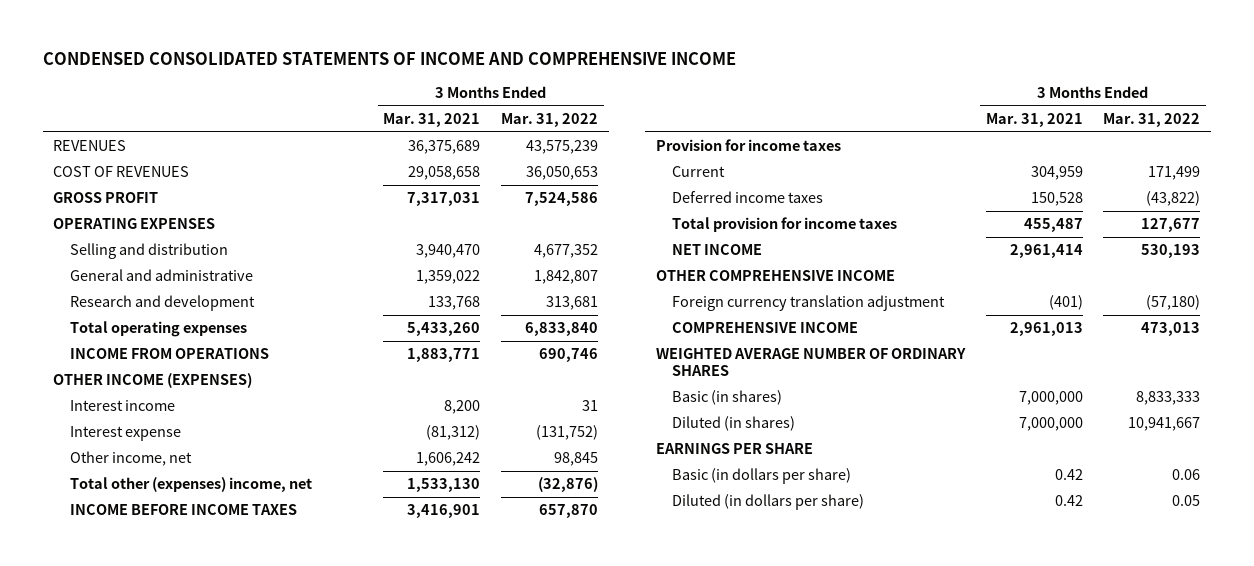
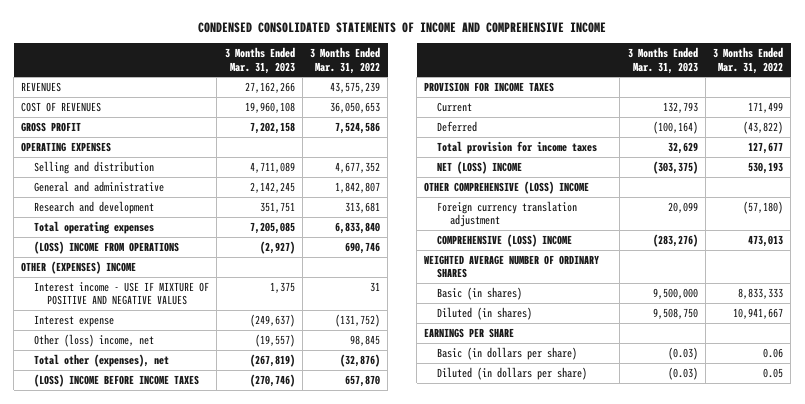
[383,113,481,128] Mar. 31, 2021 -> none
none -> [224,47,295,74] 3 Months Ended Mar. 31, 2023
[69,400,175,412] Interest income -> none
[69,348,269,360] INCOME FROM OPERATIONS -> [34,240,180,254] (LOSS) INCOME FROM OPERATIONS
[53,373,253,389] OTHER INCOME (EXPENSES) -> [21,260,137,274] OTHER (EXPENSES) INCOME
none -> [34,281,210,306] Interest income - USE IF MIXTURE OF POSITIVE AND NEGATIVE VALUES
[69,451,192,467] Other income, net -> [34,333,155,347] Other (loss) income, net
[69,477,312,493] Total other (expenses) income, net -> [34,353,170,367] Total other (expenses), net
[69,504,297,516] INCOME BEFORE INCOME TAXES -> [34,373,200,387] (LOSS) INCOME BEFORE INCOME TAXES
[655,139,841,152] Provision for income taxes -> [424,81,555,92] PROVISION FOR INCOME TAXES
[672,191,824,204] Deferred income taxes -> [437,120,478,132] Deferred
[672,244,763,256] NET INCOME -> [437,160,523,174] NET (LOSS) INCOME
[655,270,895,282] OTHER COMPREHENSIVE INCOME -> [424,180,590,194] OTHER COMPREHENSIVE (LOSS) INCOME
[672,322,859,334] COMPREHENSIVE INCOME -> [437,233,573,247] COMPREHENSIVE (LOSS) INCOME

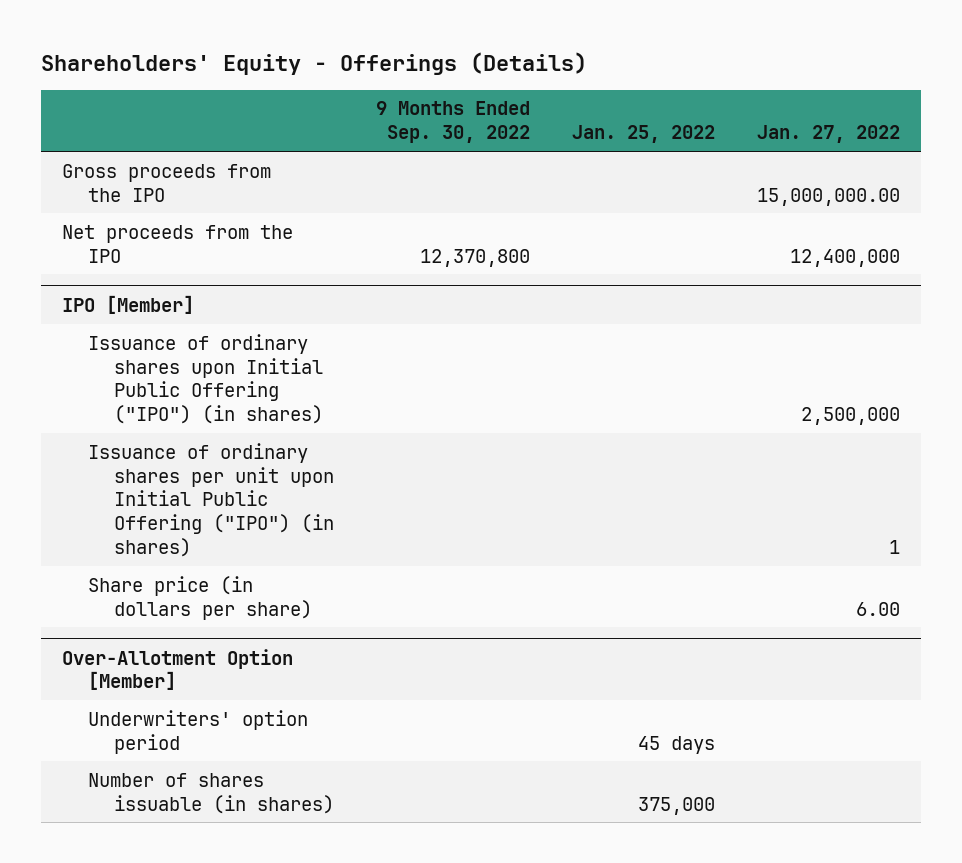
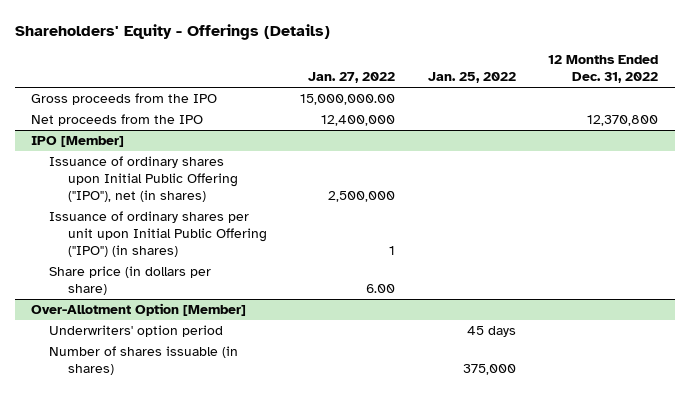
[375,101,530,144] 9 Months Ended Sep. 30, 2022 -> none
none -> [548,55,659,84] 12 Months Ended Dec. 31, 2022
[88,333,323,425] Issuance of ordinary shares upon Initial Public Offering ("IPO") (in shares) -> [49,156,238,202] Issuance of ordinary shares upon Initial Public Offering ("IPO"), net (in shares)

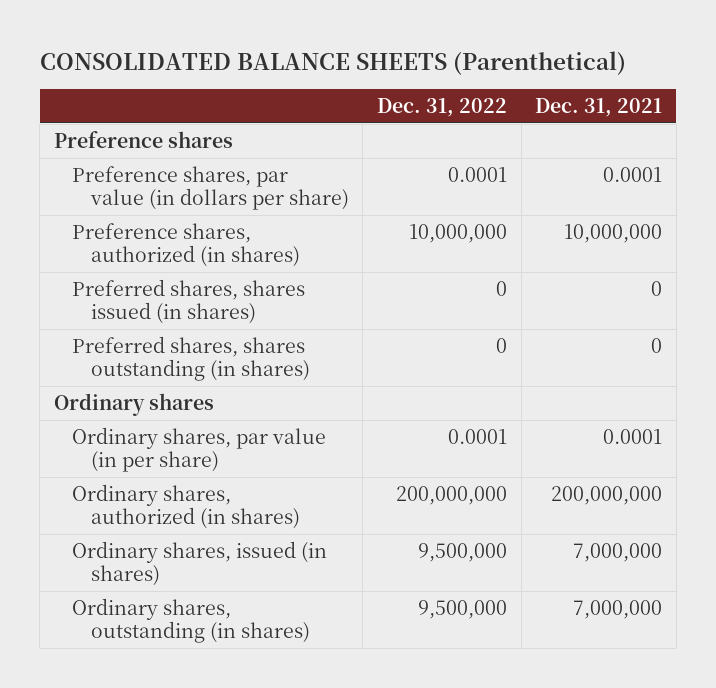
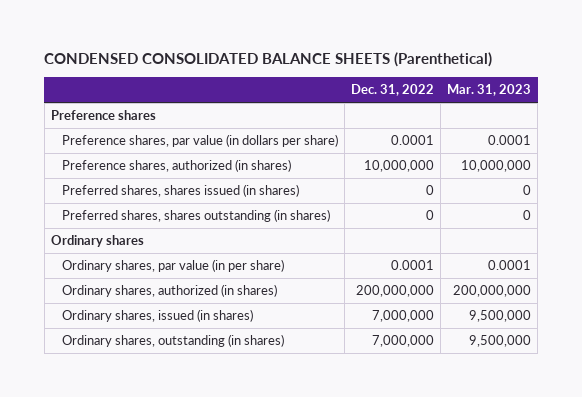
[39,50,626,75] CONSOLIDATED BALANCE SHEETS (Parenthetical) -> [44,52,493,68] CONDENSED CONSOLIDATED BALANCE SHEETS (Parenthetical)
[535,98,663,118] Dec. 31, 2021 -> none
none -> [447,84,532,97] Mar. 31, 2023
[417,542,507,562] 9,500,000 -> [372,310,435,323] 7,000,000
[417,599,507,619] 9,500,000 -> [372,335,435,348] 7,000,000

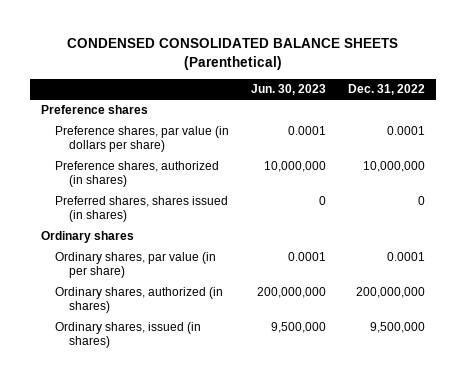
[447,84,532,97] Mar. 31, 2023 -> none
none -> [250,83,326,95] Jun. 30, 2023
[62,209,331,223] Preferred shares, shares outstanding (in shares) -> none
[62,334,285,348] Ordinary shares, outstanding (in shares) -> none
[372,310,435,323] 7,000,000 -> [369,322,425,334] 9,500,000

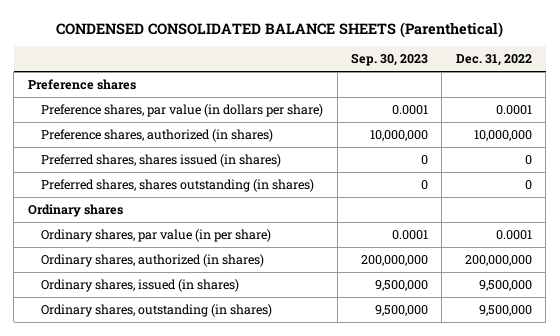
[250,83,326,95] Jun. 30, 2023 -> none
none -> [350,53,428,67] Sep. 30, 2023
none -> [41,179,315,193] Preferred shares, shares outstanding (in shares)
none -> [41,304,273,318] Ordinary shares, outstanding (in shares)

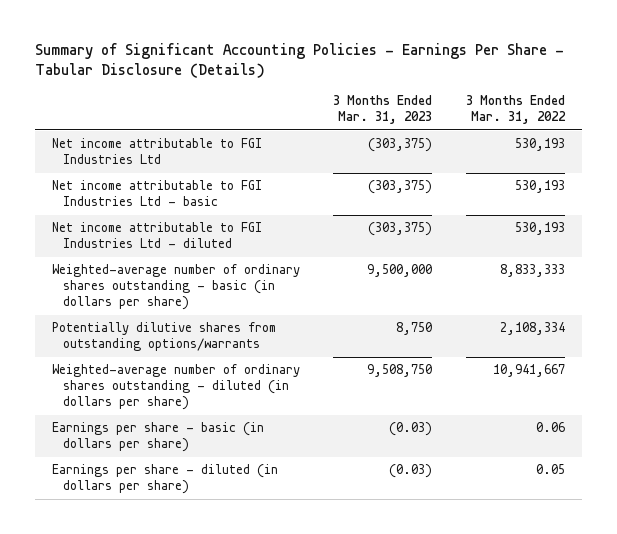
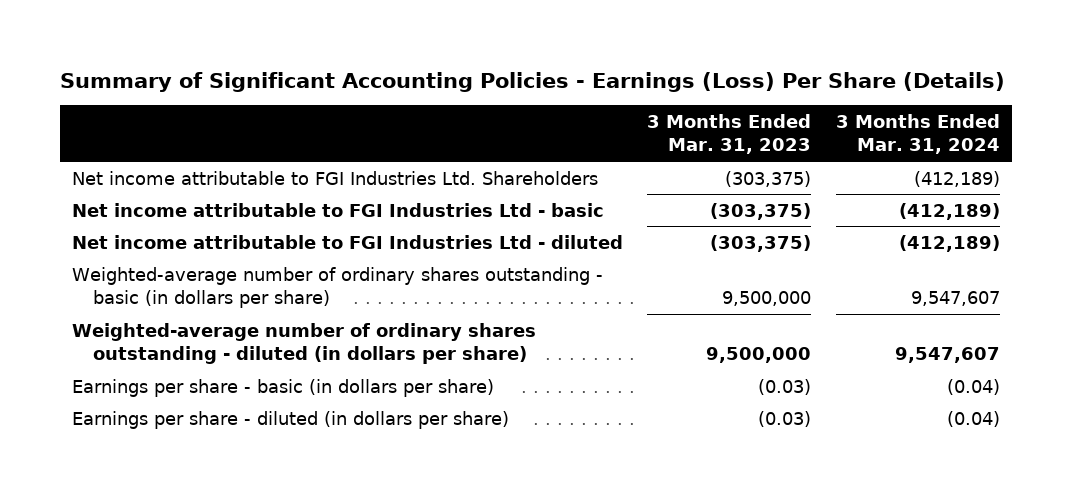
[34,42,564,79] Summary of Significant Accounting Policies - Earnings Per Share - Tabular Disclosure (Details) -> [59,71,1005,92] Summary of Significant Accounting Policies - Earnings (Loss) Per Share (Details)
[465,95,566,125] 3 Months Ended Mar. 31, 2022 -> none
none -> [835,114,1000,155] 3 Months Ended Mar. 31, 2024
[51,138,262,165] Net income attributable to FGI Industries Ltd -> [72,170,599,185] Net income attributable to FGI Industries Ltd. Shareholders
[51,322,276,352] Potentially dilutive shares from outstanding options/warrants -> none
[367,364,433,378] 9,508,750 -> [706,346,812,363] 9,500,000

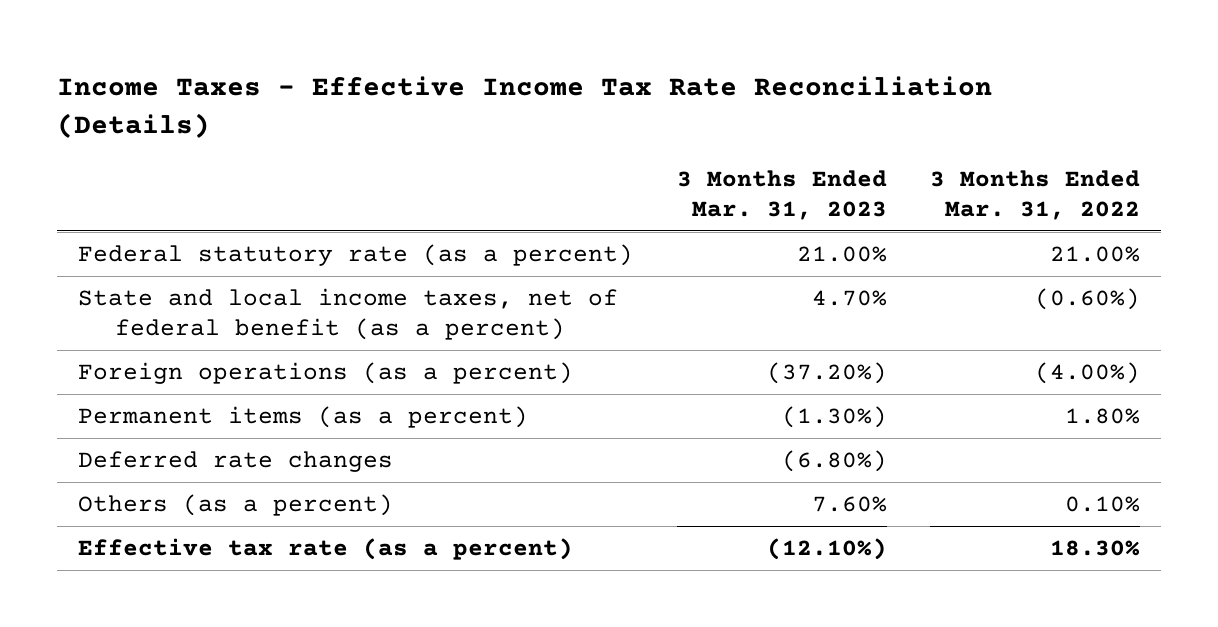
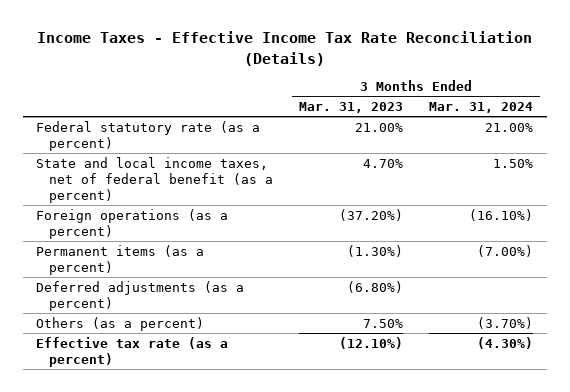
[929,169,1140,221] 3 Months Ended Mar. 31, 2022 -> none
none -> [429,102,534,114] Mar. 31, 2024
[78,450,394,472] Deferred rate changes -> [36,280,245,311] Deferred adjustments (as a percent)
[811,495,887,512] 7.60% -> [363,318,404,328] 7.50%

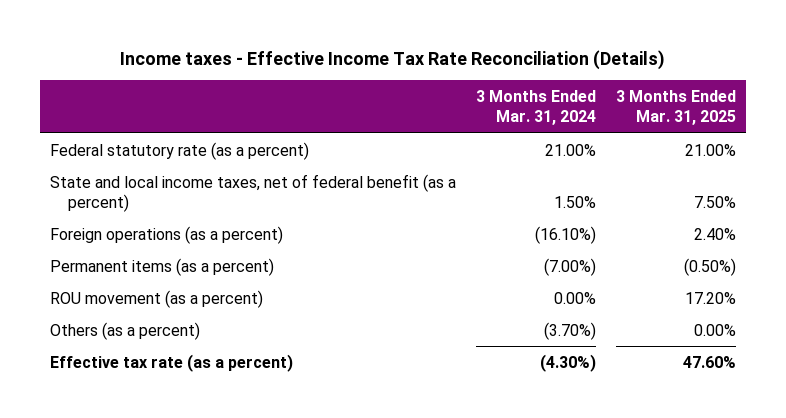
[36,31,532,66] Income Taxes - Effective Income Tax Rate Reconciliation (Details) -> [120,49,666,70] Income taxes - Effective Income Tax Rate Reconciliation (Details)
[299,102,404,114] Mar. 31, 2023 -> none
none -> [616,90,737,126] 3 Months Ended Mar. 31, 2025
[36,280,245,311] Deferred adjustments (as a percent) -> none
none -> [50,289,264,308] ROU movement (as a percent)

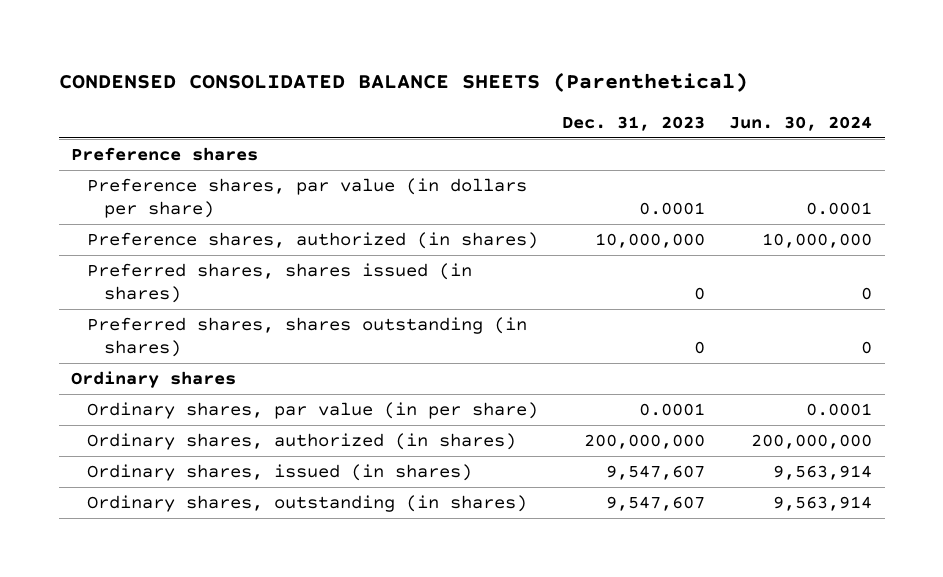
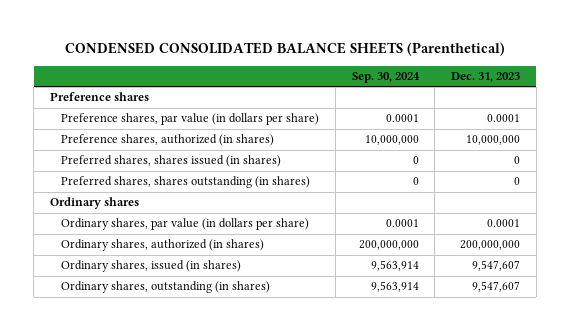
[729,116,873,132] Jun. 30, 2024 -> none
none -> [351,72,420,84] Sep. 30, 2024
[87,401,539,419] Ordinary shares, par value (in per share) -> [60,218,309,231] Ordinary shares, par value (in dollars per share)

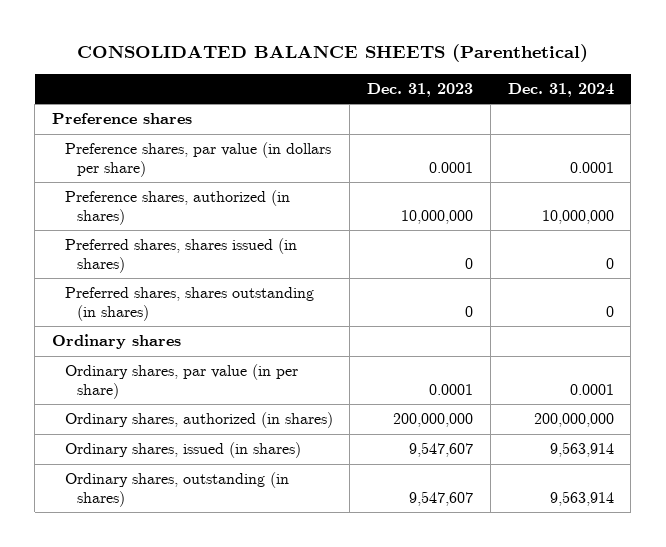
[65,42,506,57] CONDENSED CONSOLIDATED BALANCE SHEETS (Parenthetical) -> [76,44,588,63] CONSOLIDATED BALANCE SHEETS (Parenthetical)
[351,72,420,84] Sep. 30, 2024 -> none
none -> [507,82,614,97] Dec. 31, 2024
[60,218,309,231] Ordinary shares, par value (in dollars per share) -> [64,364,298,399] Ordinary shares, par value (in per share)

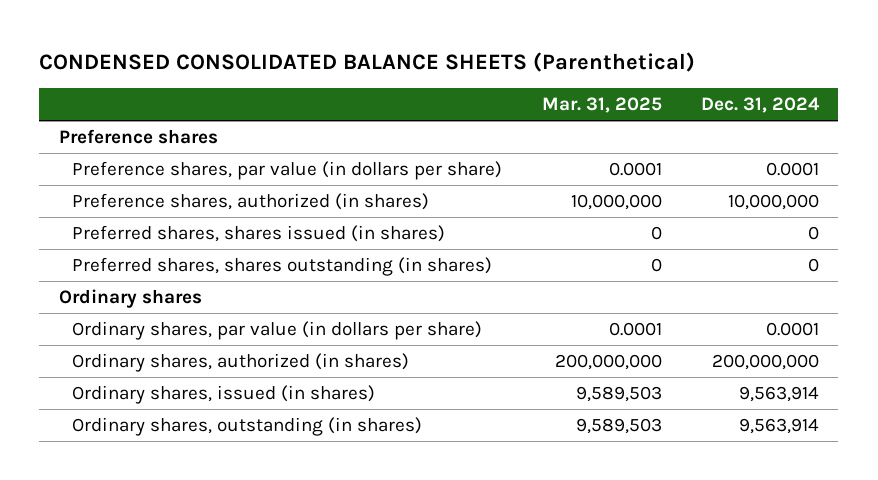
[76,44,588,63] CONSOLIDATED BALANCE SHEETS (Parenthetical) -> [39,52,696,73] CONDENSED CONSOLIDATED BALANCE SHEETS (Parenthetical)
[367,82,474,97] Dec. 31, 2023 -> none
none -> [541,97,662,114] Mar. 31, 2025
[64,364,298,399] Ordinary shares, par value (in per share) -> [72,321,483,341] Ordinary shares, par value (in dollars per share)

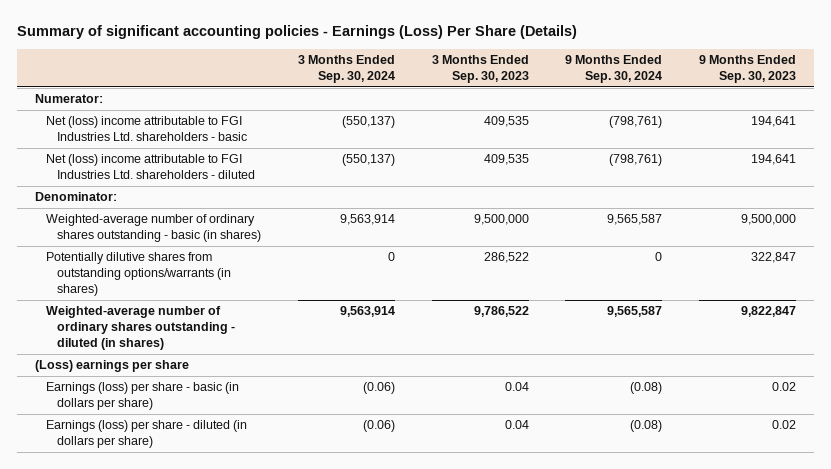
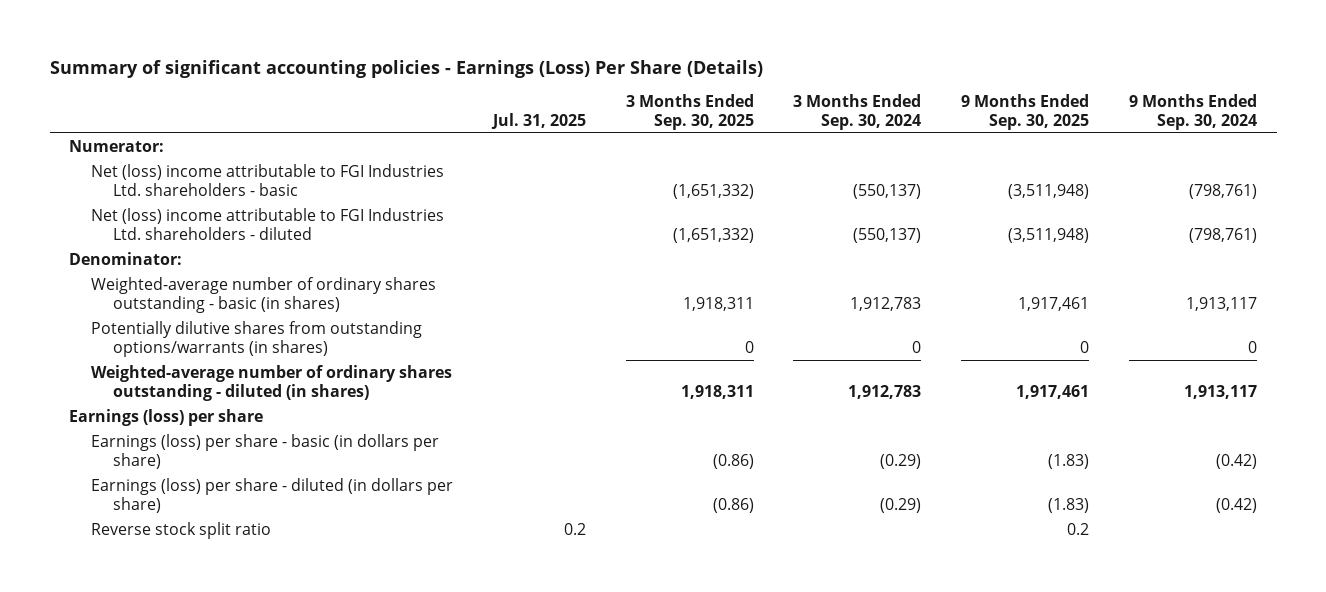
[431,55,529,84] 3 Months Ended Sep. 30, 2023 -> none
[699,55,797,84] 9 Months Ended Sep. 30, 2023 -> none
none -> [490,112,586,129] Jul. 31, 2025
none -> [625,94,754,130] 3 Months Ended Sep. 30, 2025
none -> [961,94,1090,130] 9 Months Ended Sep. 30, 2025
[339,214,395,226] 9,563,914 -> [850,296,922,311] 1,912,783
[607,214,663,226] 9,565,587 -> [1185,296,1257,311] 1,913,117
[339,306,395,318] 9,563,914 -> [848,384,922,399] 1,912,783
[607,306,663,318] 9,565,587 -> [1183,384,1257,399] 1,913,117
[35,360,190,373] (Loss) earnings per share -> [69,409,264,427] Earnings (loss) per share
[362,382,395,395] (0.06) -> [880,453,922,469] (0.29)
[630,382,663,395] (0.08) -> [1215,453,1257,469] (0.42)
[362,420,395,433] (0.06) -> [880,497,922,513] (0.29)
[630,420,663,433] (0.08) -> [1215,497,1257,513] (0.42)
none -> [91,522,272,540] Reverse stock split ratio

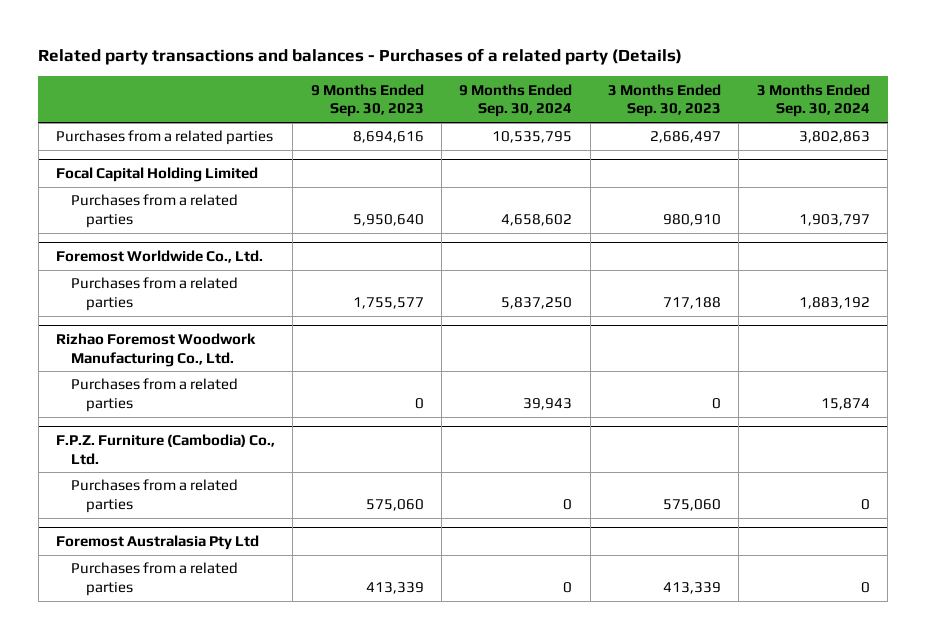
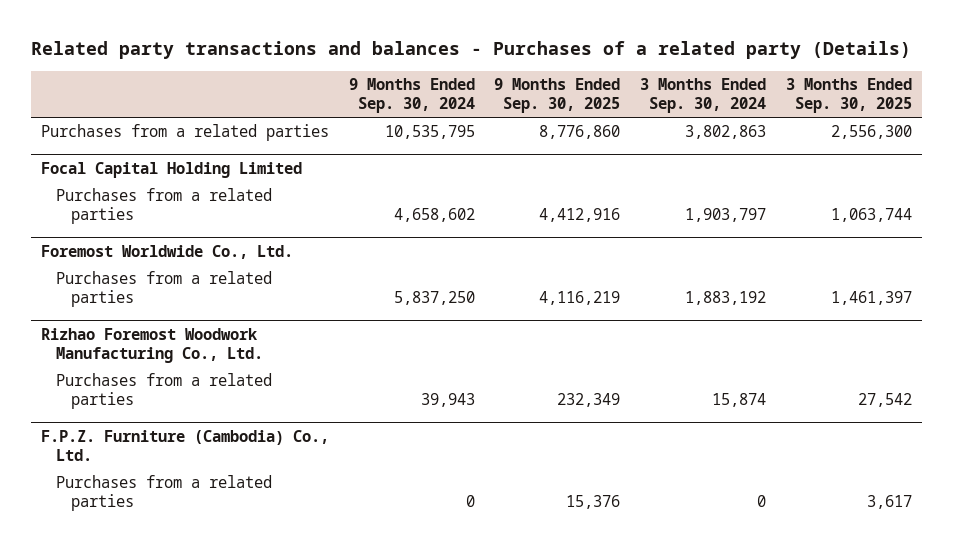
[310,83,424,118] 9 Months Ended Sep. 30, 2023 -> none
[608,83,722,118] 3 Months Ended Sep. 30, 2023 -> none
none -> [494,77,621,114] 9 Months Ended Sep. 30, 2025
none -> [785,77,912,114] 3 Months Ended Sep. 30, 2025
[56,534,260,550] Foremost Australasia Pty Ltd -> none
[70,562,238,597] Purchases from a related parties -> none

